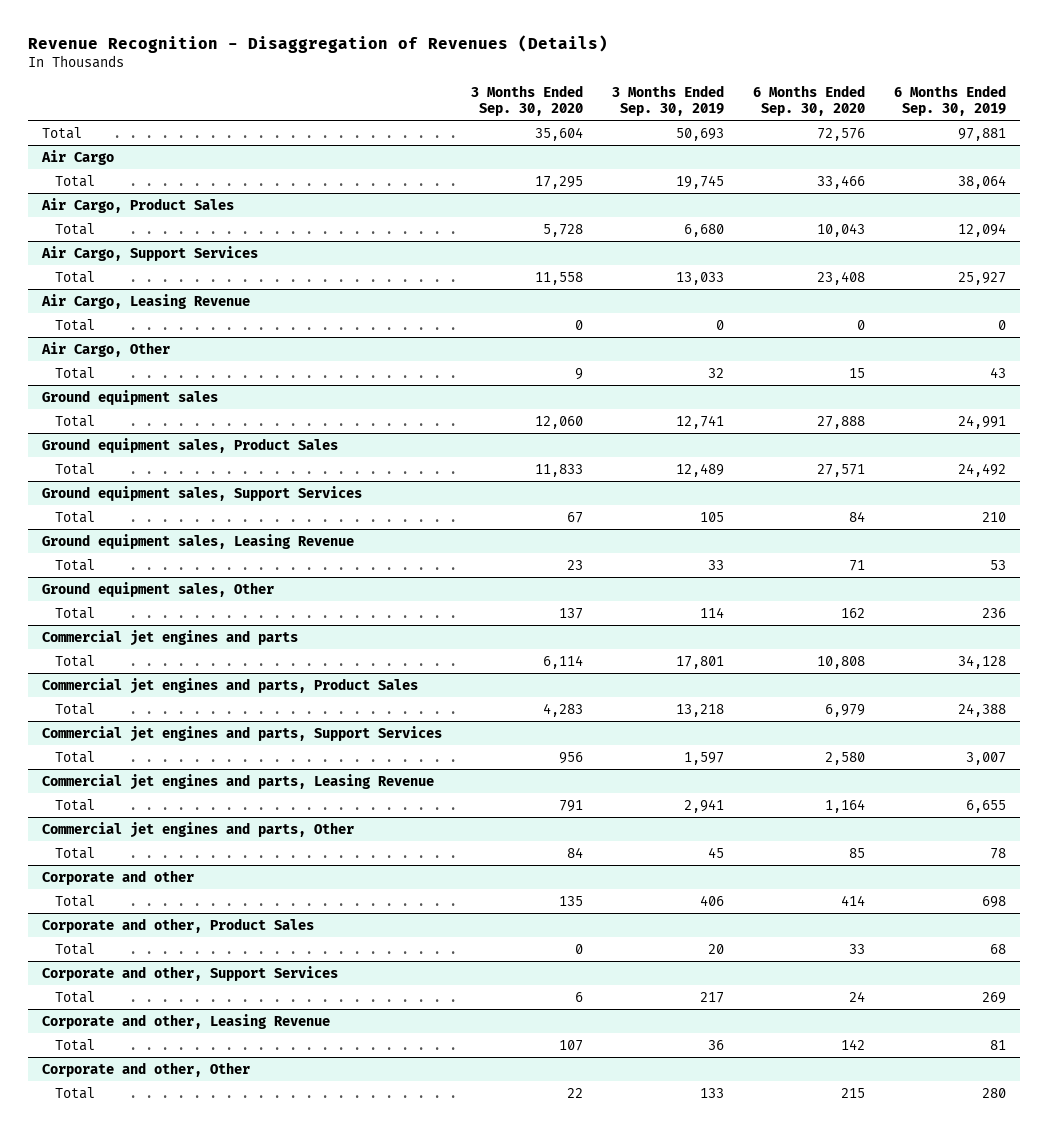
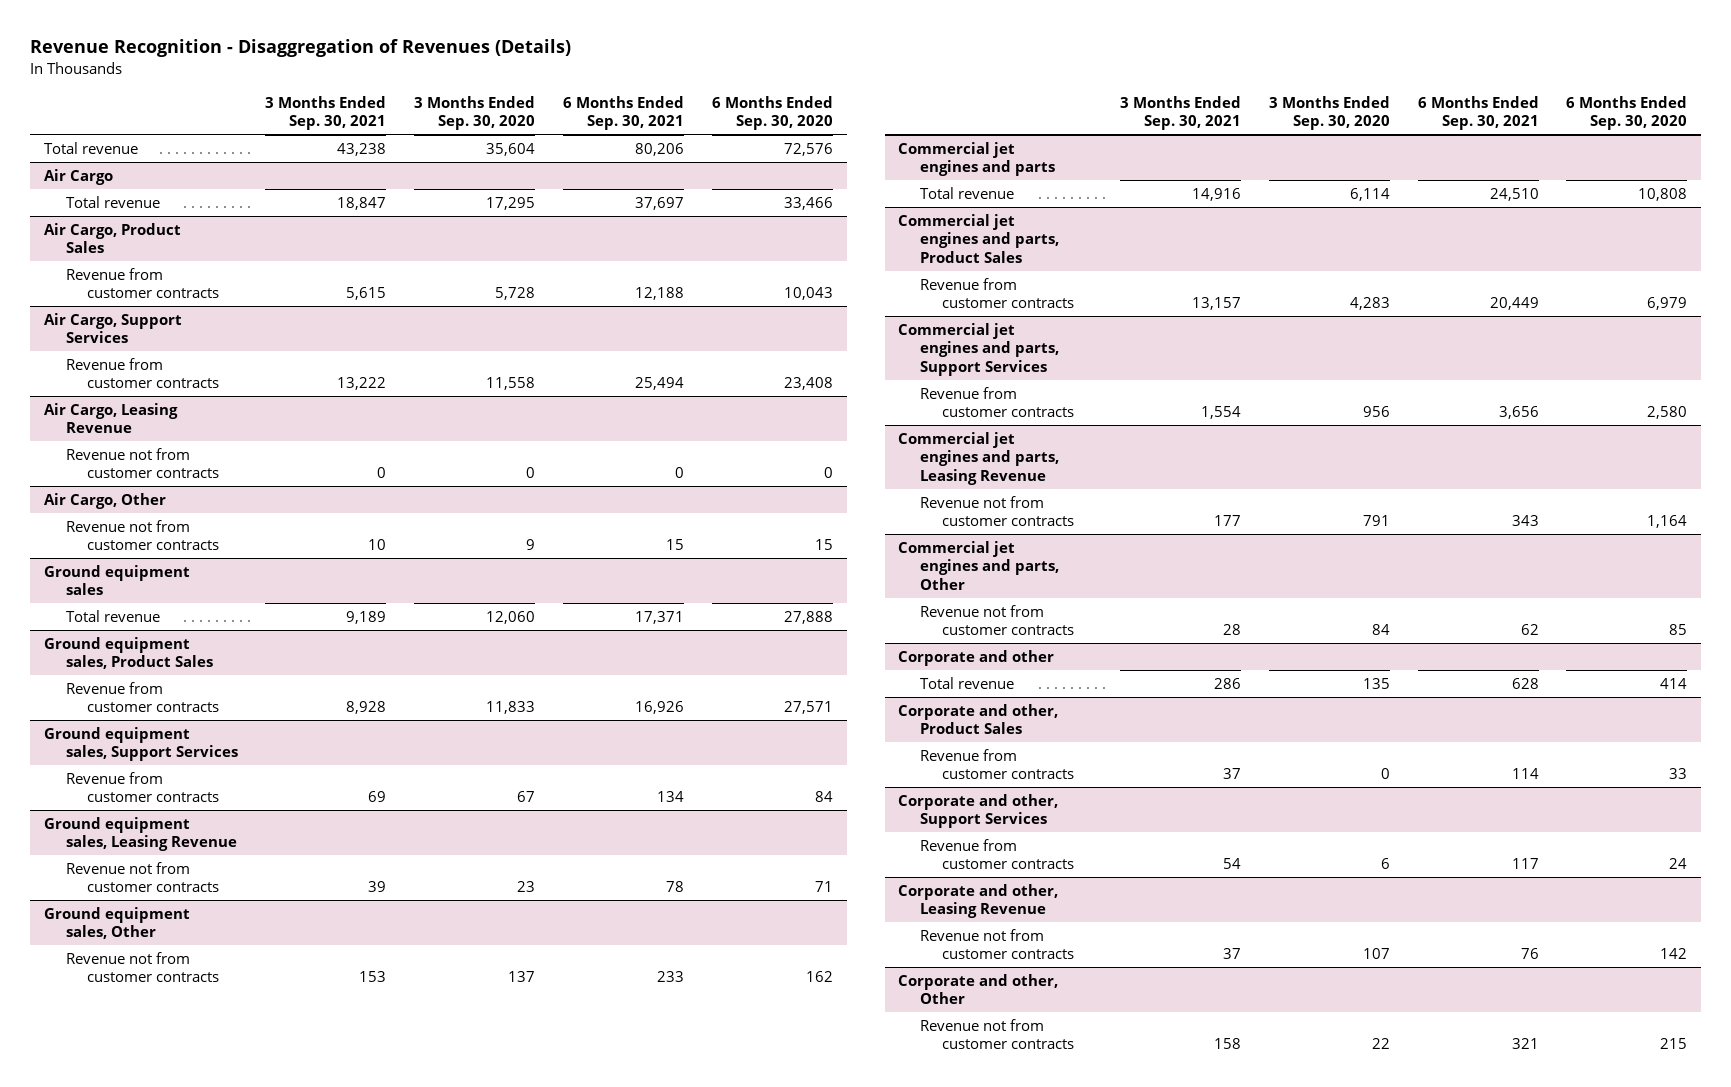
[611,84,724,117] 3 Months Ended Sep. 30, 2019 -> none
[893,84,1006,117] 6 Months Ended Sep. 30, 2019 -> none
none -> [265,95,387,131] 3 Months Ended Sep. 30, 2021
none -> [563,95,685,131] 6 Months Ended Sep. 30, 2021
[42,126,83,139] Total -> [43,141,138,154] Total revenue
[54,174,95,187] Total -> [65,195,160,208] Total revenue
[54,222,95,235] Total -> [65,267,220,299] Revenue from customer contracts
[54,270,95,283] Total -> [65,357,220,389] Revenue from customer contracts
[54,318,95,331] Total -> none
none -> [65,447,220,479] Revenue not from customer contracts
[54,366,95,379] Total -> [65,519,220,551] Revenue not from customer contracts
[54,414,95,427] Total -> [65,609,160,622] Total revenue
[54,462,95,475] Total -> [65,681,220,713] Revenue from customer contracts
[54,510,95,523] Total -> [65,771,220,803] Revenue from customer contracts
[54,558,95,571] Total -> [65,861,220,893] Revenue not from customer contracts
[54,606,95,619] Total -> [65,951,220,983] Revenue not from customer contracts
[54,654,95,667] Total -> [920,186,1015,199] Total revenue
[54,702,95,715] Total -> [920,277,1074,309] Revenue from customer contracts
[54,750,95,763] Total -> [920,386,1074,418] Revenue from customer contracts
[54,798,95,811] Total -> [920,495,1074,527] Revenue not from customer contracts
[54,846,95,859] Total -> [920,604,1074,636] Revenue not from customer contracts
[54,894,95,907] Total -> [920,676,1015,689] Total revenue
[54,942,95,955] Total -> [920,748,1074,780] Revenue from customer contracts
[54,990,95,1003] Total -> [920,838,1074,870] Revenue from customer contracts
[54,1038,95,1051] Total -> [920,928,1074,960] Revenue not from customer contracts
[54,1086,95,1099] Total -> [920,1018,1074,1050] Revenue not from customer contracts

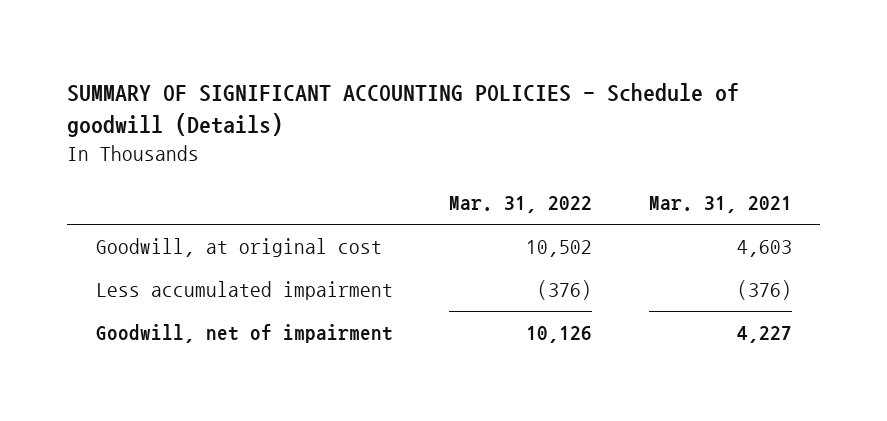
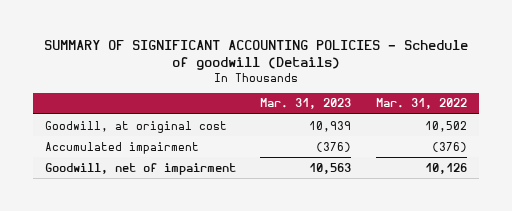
[648,196,792,214] Mar. 31, 2021 -> none
none -> [260,98,352,110] Mar. 31, 2023
[95,281,393,301] Less accumulated impairment -> [44,141,199,154] Accumulated impairment

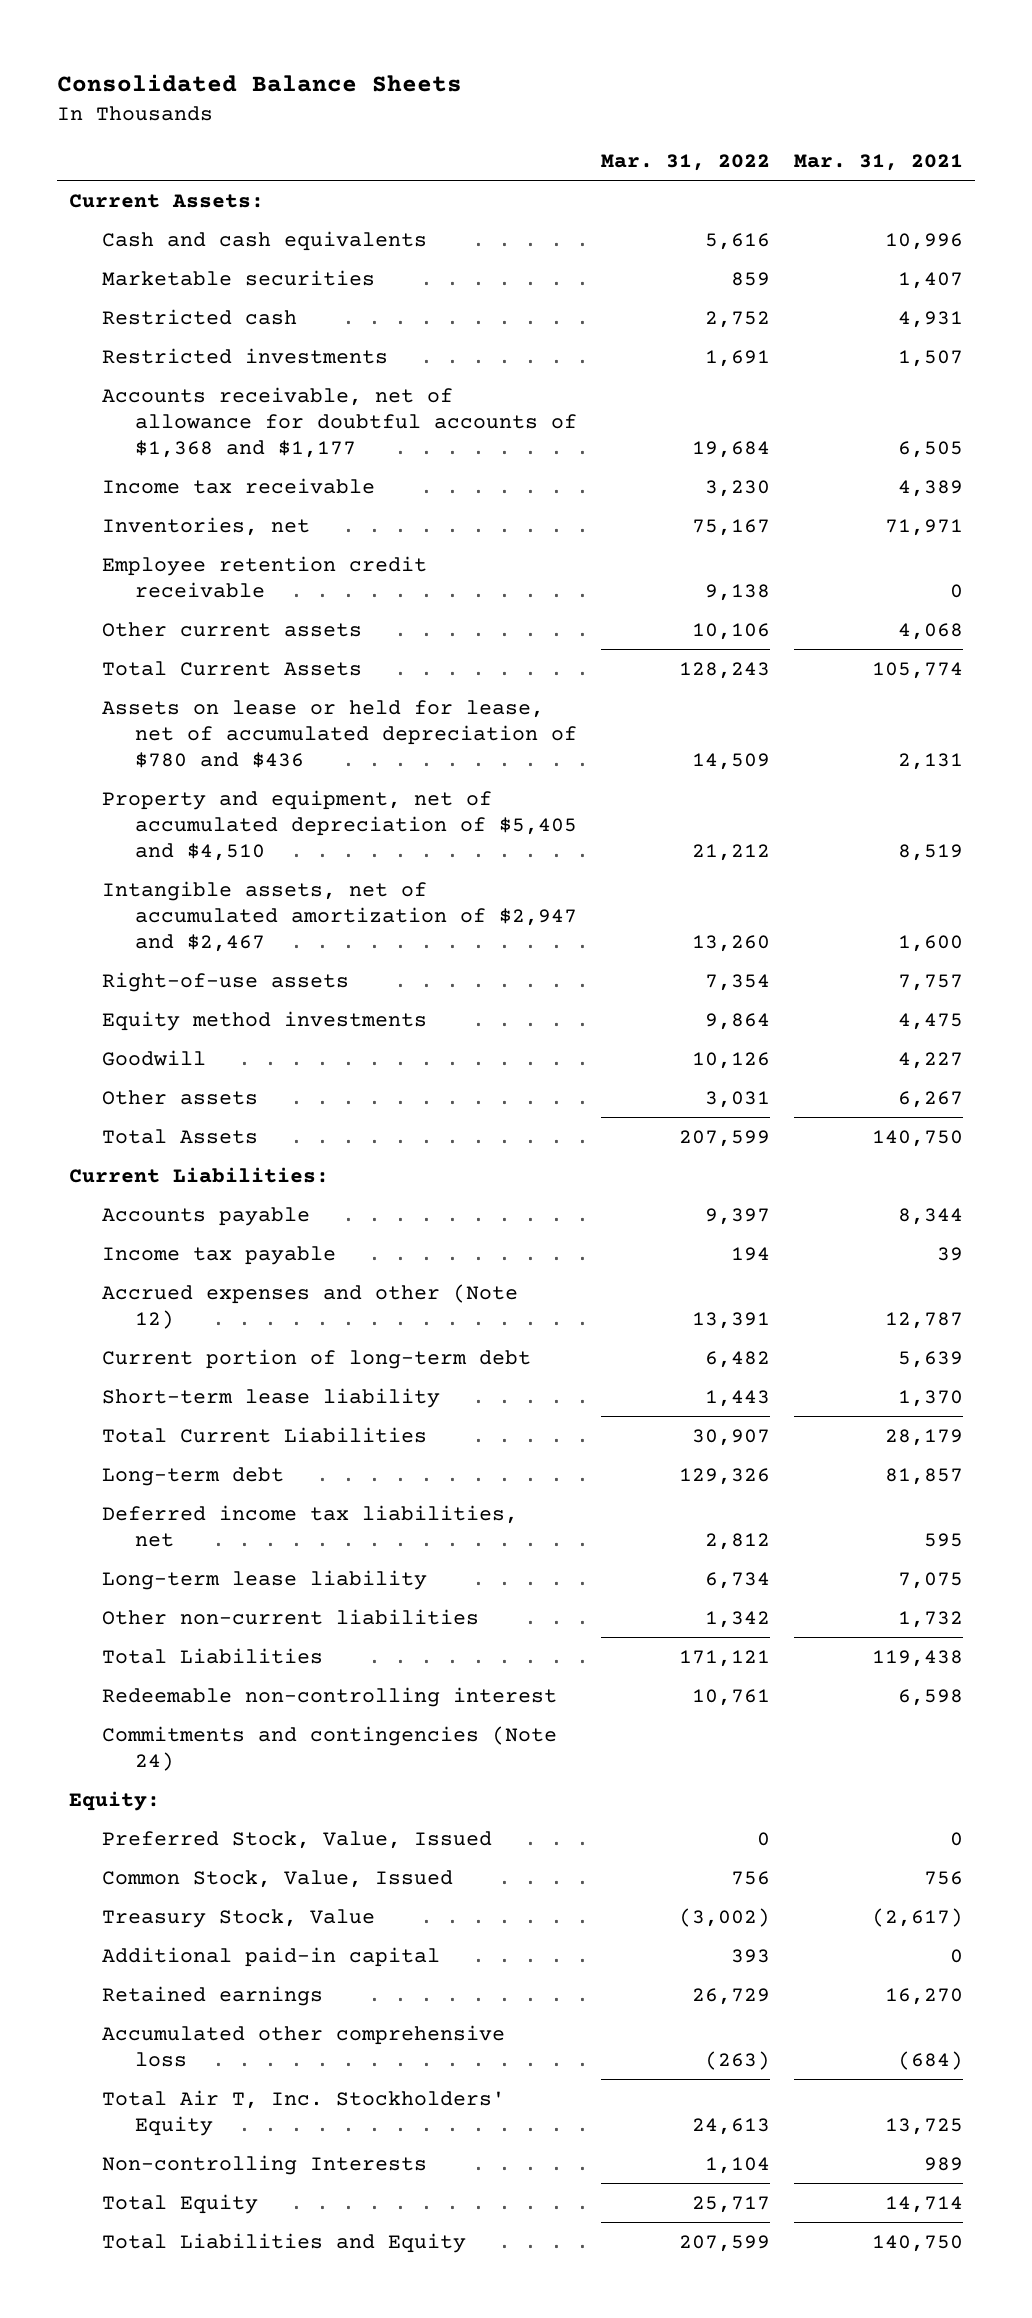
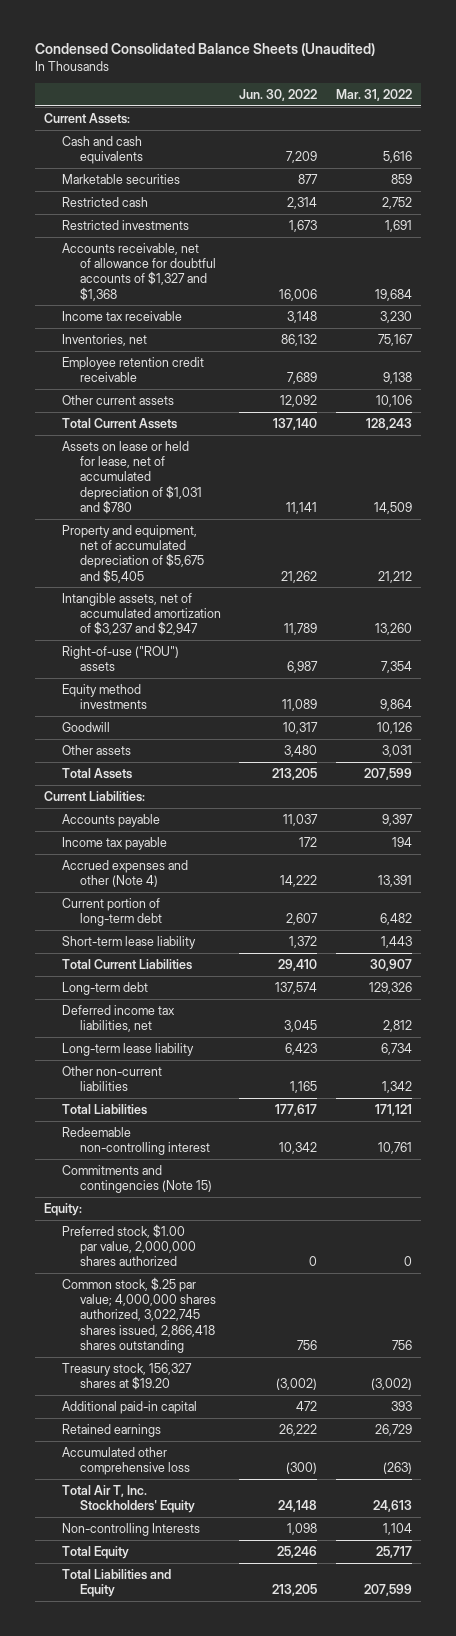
[57,73,463,92] Consolidated Balance Sheets -> [35,43,376,57] Condensed Consolidated Balance Sheets (Unaudited)
[794,153,964,171] Mar. 31, 2021 -> none
none -> [239,88,318,101] Jun. 30, 2022
[102,386,578,459] Accounts receivable, net of allowance for doubtful accounts of $1,368 and $1,177 -> [62,242,217,301] Accounts receivable, net of allowance for doubtful accounts of $1,327 and $1,368
[102,699,578,769] Assets on lease or held for lease, net of accumulated depreciation of $780 and $436 -> [62,440,203,514] Assets on lease or held for lease, net of accumulated depreciation of $1,031 and $780
[102,789,578,862] Property and equipment, net of accumulated depreciation of $5,405 and $4,510 -> [62,524,205,583] Property and equipment, net of accumulated depreciation of $5,675 and $5,405
[102,880,578,953] Intangible assets, net of accumulated amortization of $2,947 and $2,467 -> [62,592,222,636] Intangible assets, net of accumulated amortization of $3,237 and $2,947
[102,971,350,992] Right-of-use assets -> [62,645,180,672] Right-of-use ("ROU") assets
[102,1283,519,1329] Accrued expenses and other (Note 12) -> [62,859,189,888] Accrued expenses and other (Note 4)
[102,1725,558,1771] Commitments and contingencies (Note 24) -> [62,1164,213,1194] Commitments and contingencies (Note 15)
[102,1908,376,1928] Treasury Stock, Value -> none
[102,1830,493,1849] Preferred Stock, Value, Issued -> [62,1223,197,1267] Preferred stock, $1.00 par value, 2,000,000 shares authorized
[102,1869,454,1888] Common Stock, Value, Issued -> [62,1276,217,1353] Common stock, $.25 par value; 4,000,000 shares authorized, 3,022,745 shares issued, 2,866,418 shares outstanding
none -> [62,1362,193,1391] Treasury stock, 156,327 shares at $19.20

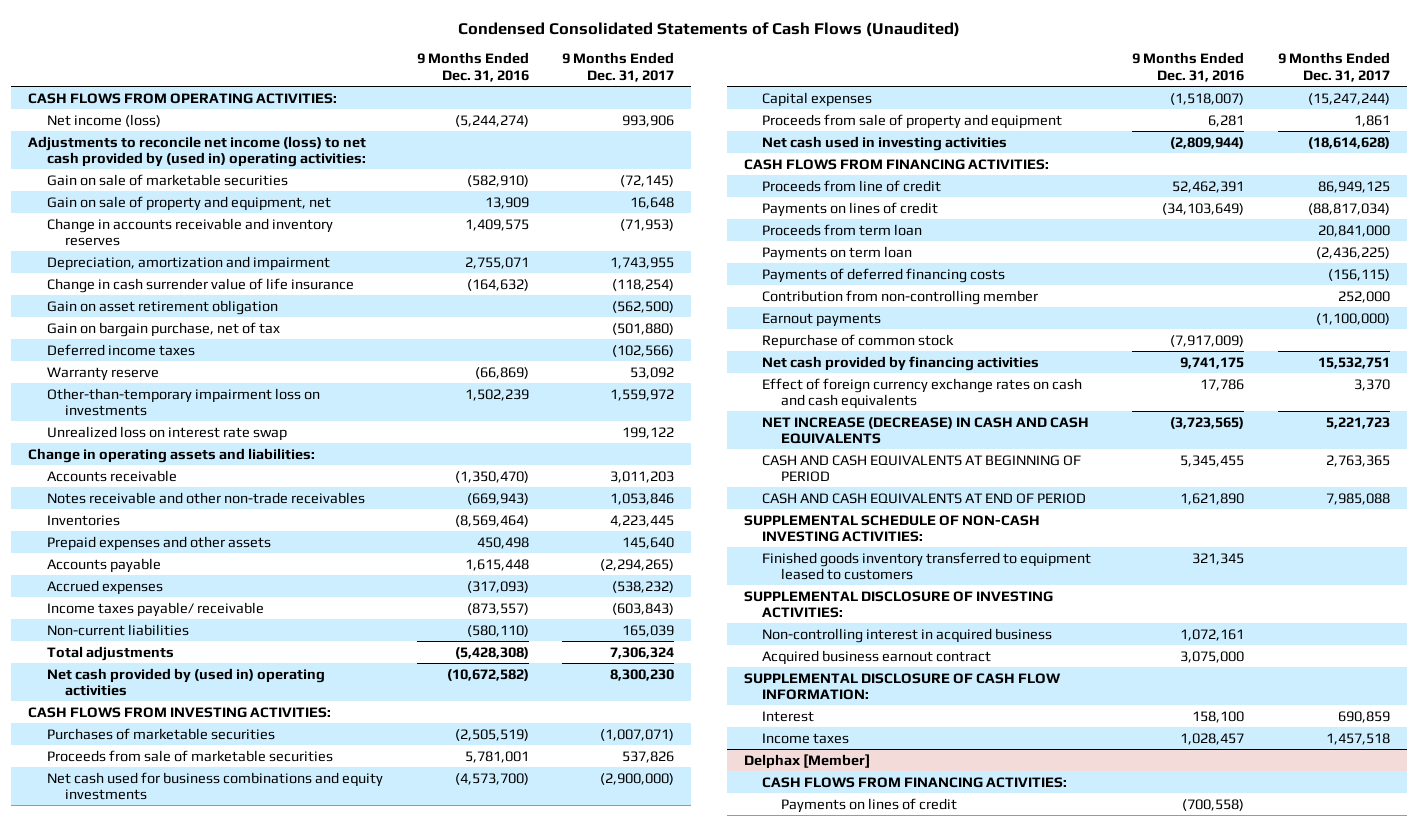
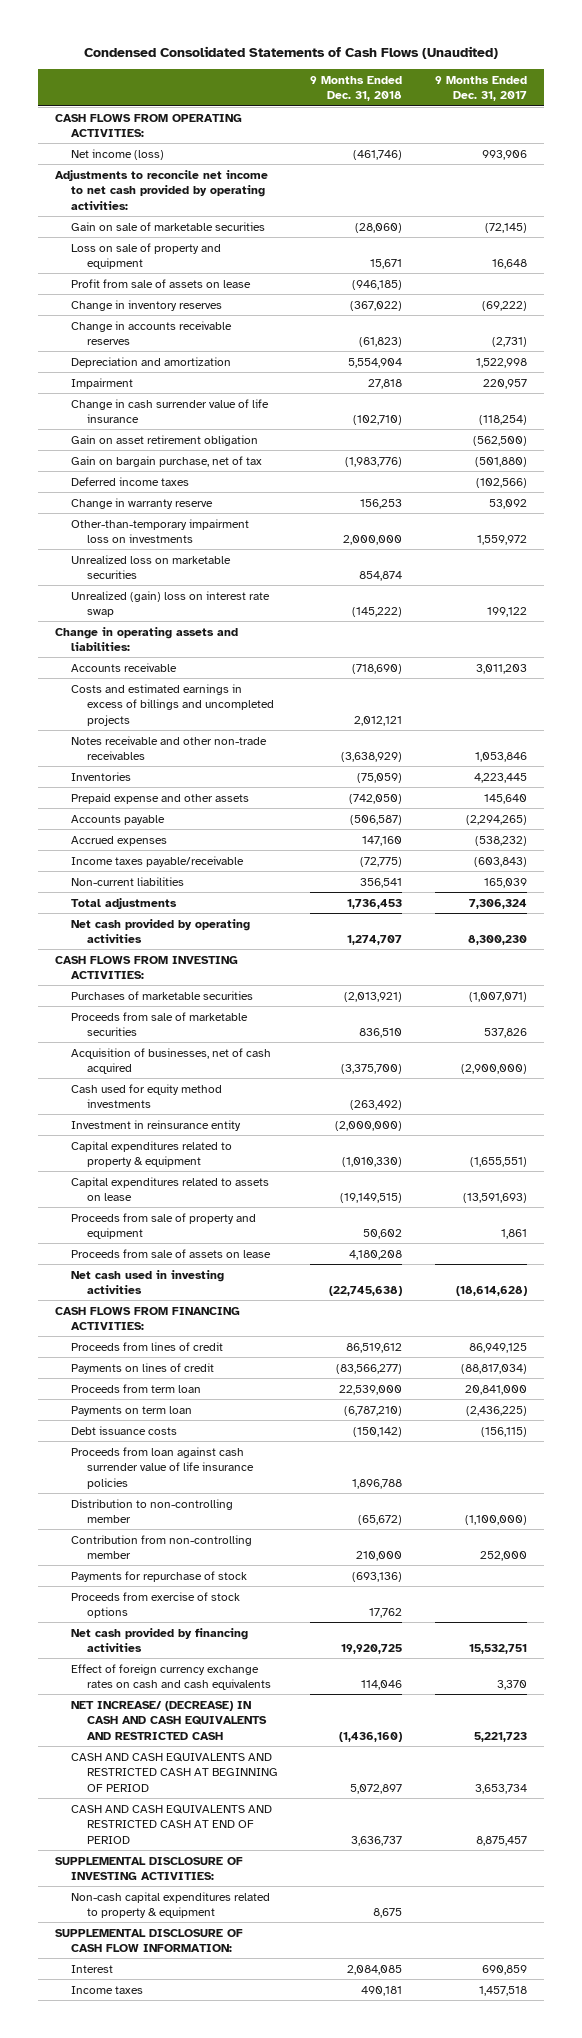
[416,52,529,83] 9 Months Ended Dec. 31, 2016 -> none
none -> [310,75,403,102] 9 Months Ended Dec. 31, 2018
[28,135,367,168] Adjustments to reconcile net income (loss) to net cash provided by (used in) operating activities: -> [54,169,268,210] Adjustments to reconcile net income to net cash provided by operating activities:
[46,195,331,211] Gain on sale of property and equipment, net -> [70,242,221,270] Loss on sale of property and equipment
none -> [70,278,251,288] Profit from sale of assets on lease
none -> [70,299,222,311] Change in inventory reserves
[46,217,333,247] Change in accounts receivable and inventory reserves -> [70,320,232,346] Change in accounts receivable reserves
[620,218,675,231] (71,953) -> [492,337,528,348] (2,731)
[46,255,330,271] Depreciation, amortization and impairment -> [70,356,231,368] Depreciation and amortization
[610,256,675,269] 1,743,955 -> [476,357,528,368] 1,522,998
none -> [70,377,133,389] Impairment
[46,366,159,381] Warranty reserve -> [70,497,213,509] Change in warranty reserve
none -> [70,554,231,580] Unrealized loss on marketable securities
[46,425,287,441] Unrealized loss on interest rate swap -> [70,590,270,618] Unrealized (gain) loss on interest rate swap
none -> [70,683,274,726] Costs and estimated earnings in excess of billings and uncompleted projects
[46,535,271,551] Prepaid expenses and other assets -> [70,792,249,804] Prepaid expense and other assets
[46,601,264,617] Income taxes payable/ receivable -> [70,855,244,867] Income taxes payable/receivable
[46,667,325,697] Net cash provided by (used in) operating activities -> [70,918,250,944] Net cash provided by operating activities
[762,91,873,107] Capital expenses -> none
[46,771,383,801] Net cash used for business combinations and equity investments -> [70,1047,271,1075] Acquisition of businesses, net of cash acquired
none -> [70,1083,222,1109] Cash used for equity method investments
none -> [70,1119,241,1131] Investment in reinsurance entity
none -> [70,1140,232,1168] Capital expenditures related to property & equipment
none -> [70,1176,269,1202] Capital expenditures related to assets on lease
none -> [70,1248,271,1258] Proceeds from sale of assets on lease
[762,179,942,192] Proceeds from line of credit -> [70,1341,223,1351] Proceeds from lines of credit
[762,267,1006,283] Payments of deferred financing costs -> [70,1425,177,1435] Debt issuance costs
none -> [70,1446,254,1489] Proceeds from loan against cash surrender value of life insurance policies
none -> [70,1498,233,1524] Distribution to non-controlling member
[762,312,882,327] Earnout payments -> none
[762,333,955,349] Repurchase of common stock -> [70,1570,247,1582] Payments for repurchase of stock
none -> [70,1591,240,1619] Proceeds from exercise of stock options
[743,514,1040,543] SUPPLEMENTAL SCHEDULE OF NON-CASH INVESTING ACTIVITIES: -> none
[762,551,1092,581] Finished goods inventory transferred to equipment leased to customers -> none
[762,416,1090,445] NET INCREASE (DECREASE) IN CASH AND CASH EQUIVALENTS -> [70,1700,267,1740] NET INCREASE/ (DECREASE) IN CASH AND CASH EQUIVALENTS AND RESTRICTED CASH
[762,454,1082,483] CASH AND CASH EQUIVALENTS AT BEGINNING OF PERIOD -> [70,1752,278,1792] CASH AND CASH EQUIVALENTS AND RESTRICTED CASH AT BEGINNING OF PERIOD
[1325,454,1390,467] 2,763,365 -> [475,1783,528,1794] 3,653,734
[762,492,1087,504] CASH AND CASH EQUIVALENTS AT END OF PERIOD -> [70,1804,272,1844] CASH AND CASH EQUIVALENTS AND RESTRICTED CASH AT END OF PERIOD
[1325,492,1390,505] 7,985,088 -> [476,1835,528,1846] 8,875,457
[762,627,1053,643] Non-controlling interest in acquired business -> none
[762,649,992,665] Acquired business earnout contract -> none
none -> [70,1891,270,1919] Non-cash capital expenditures related to property & equipment
[743,753,870,769] Delphax [Member] -> none
[762,776,1068,788] CASH FLOWS FROM FINANCING ACTIVITIES: -> none
[780,797,957,813] Payments on lines of credit -> none

